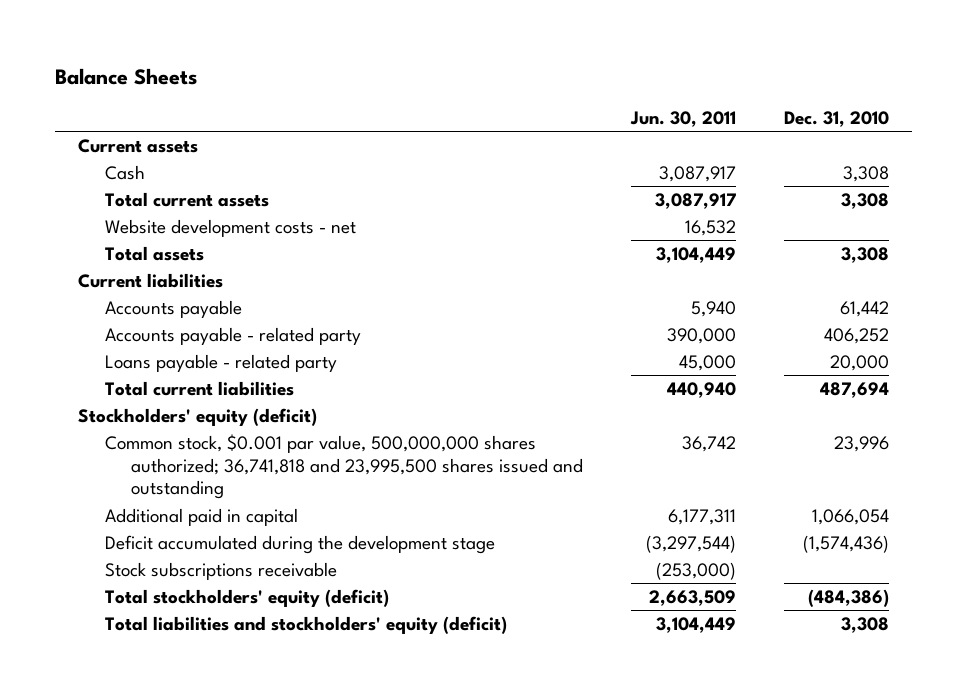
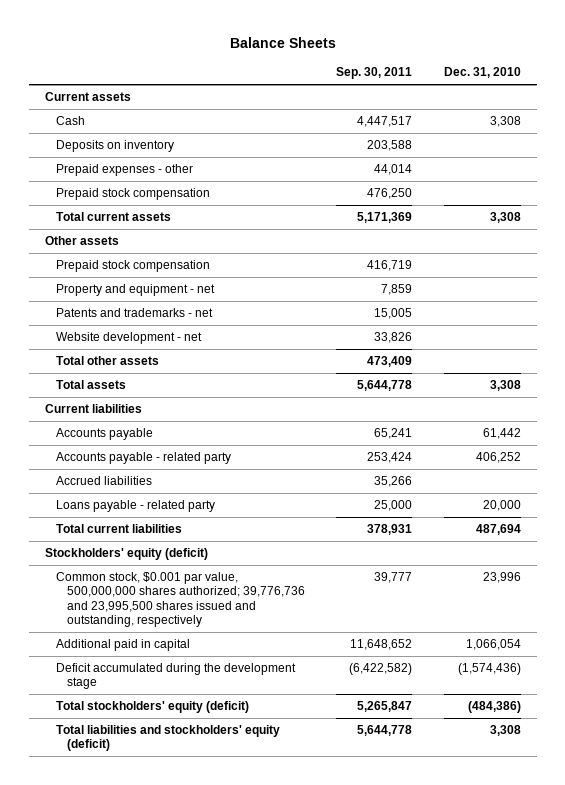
[629,110,736,127] Jun. 30, 2011 -> none
none -> [336,67,413,80] Sep. 30, 2011
none -> [55,140,174,153] Deposits on inventory
none -> [55,164,193,177] Prepaid expenses - other
none -> [55,188,210,201] Prepaid stock compensation
none -> [44,236,119,246] Other assets
none -> [55,260,210,273] Prepaid stock compensation
none -> [55,284,215,297] Property and equipment - net
none -> [55,308,213,318] Patents and trademarks - net
[104,219,356,238] Website development costs - net -> [55,332,202,345] Website development - net
none -> [55,356,159,366] Total other assets
none -> [55,476,152,486] Accrued liabilities
[104,434,584,500] Common stock, $0.001 par value, 500,000,000 shares authorized; 36,741,818 and 23,995,500 shares issued and outstanding -> [55,572,305,627] Common stock, $0.001 par value, 500,000,000 shares authorized; 39,776,736 and 23,995,500 shares issued and outstanding, respectively
[104,562,337,581] Stock subscriptions receivable -> none

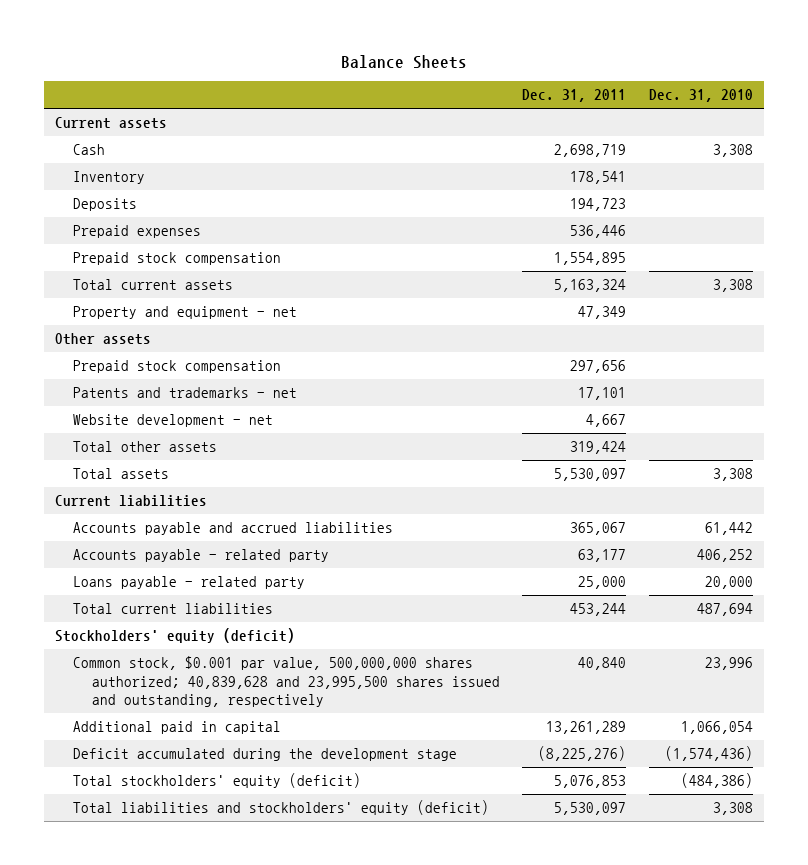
[336,67,413,80] Sep. 30, 2011 -> none
none -> [522,89,627,103] Dec. 31, 2011
none -> [73,171,146,185] Inventory
[55,140,174,153] Deposits on inventory -> [73,198,138,212] Deposits
[55,164,193,177] Prepaid expenses - other -> [73,225,202,239] Prepaid expenses
[55,284,215,297] Property and equipment - net -> [73,306,298,320] Property and equipment - net
[55,428,153,441] Accounts payable -> [73,522,394,536] Accounts payable and accrued liabilities
[55,476,152,486] Accrued liabilities -> none
[55,572,305,627] Common stock, $0.001 par value, 500,000,000 shares authorized; 39,776,736 and 23,995,500 shares issued and outstanding, respectively -> [73,656,500,708] Common stock, $0.001 par value, 500,000,000 shares authorized; 40,839,628 and 23,995,500 shares issued and outstanding, respectively

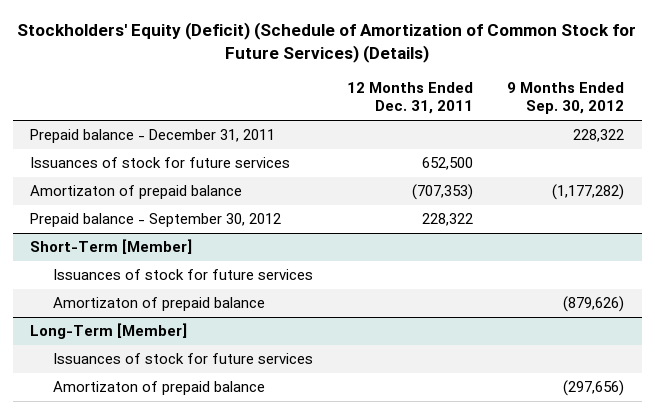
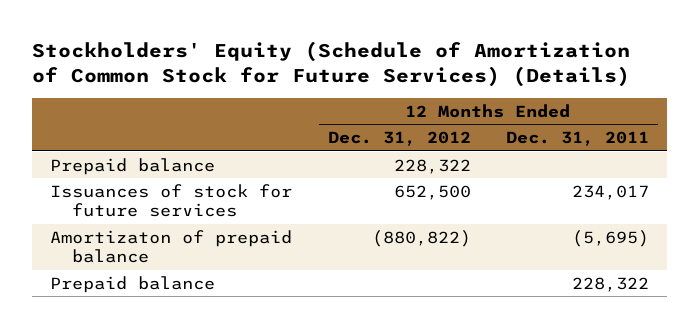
[17,22,637,63] Stockholders' Equity (Deficit) (Schedule of Amortization of Common Stock for Future Services) (Details) -> [32,41,631,88] Stockholders' Equity (Schedule of Amortization of Common Stock for Future Services) (Details)
[507,81,625,115] 9 Months Ended Sep. 30, 2012 -> none
none -> [327,131,471,147] Dec. 31, 2012
[30,239,193,255] Short-Term [Member] -> none
[52,269,313,281] Issuances of stock for future services -> none
[52,297,265,312] Amortizaton of prepaid balance -> none
[30,323,188,340] Long-Term [Member] -> none
[52,353,313,365] Issuances of stock for future services -> none
[52,381,265,396] Amortizaton of prepaid balance -> none
[30,129,276,144] Prepaid balance - December 31, 2011 -> [50,157,216,175] Prepaid balance
[421,157,473,171] 652,500 -> [572,184,650,200] 234,017
[411,184,473,201] (707,353) -> [572,229,650,247] (5,695)
[30,213,282,228] Prepaid balance - September 30, 2012 -> [50,275,216,293] Prepaid balance

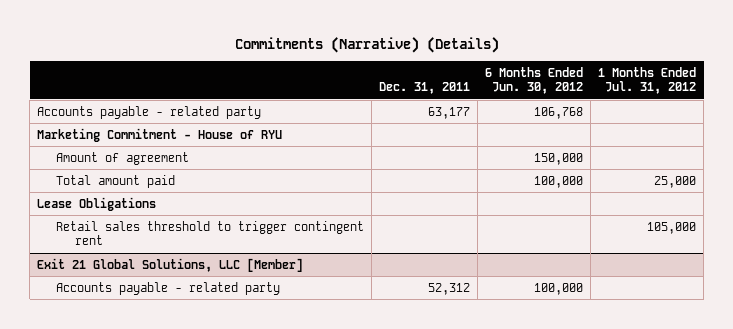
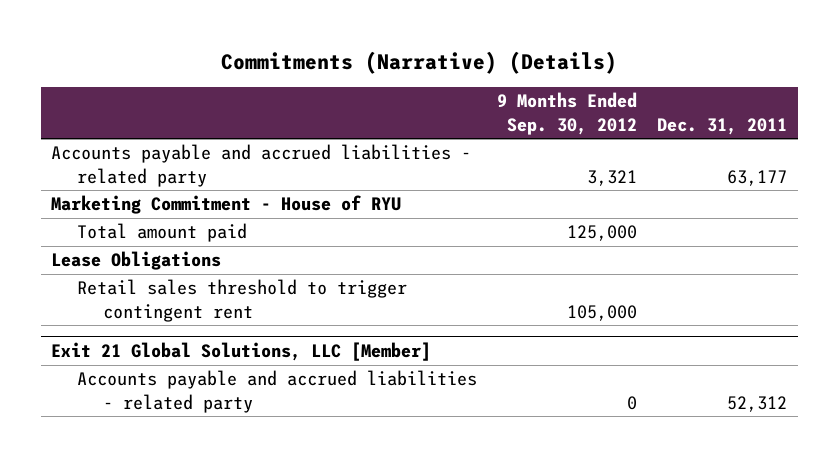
[485,66,584,95] 6 Months Ended Jun. 30, 2012 -> none
[598,66,697,95] 1 Months Ended Jul. 31, 2012 -> none
none -> [497,92,638,135] 9 Months Ended Sep. 30, 2012
[37,105,262,119] Accounts payable - related party -> [50,144,471,187] Accounts payable and accrued liabilities - related party
[56,151,190,165] Amount of agreement -> none
[56,281,281,295] Accounts payable - related party -> [76,370,477,413] Accounts payable and accrued liabilities - related party

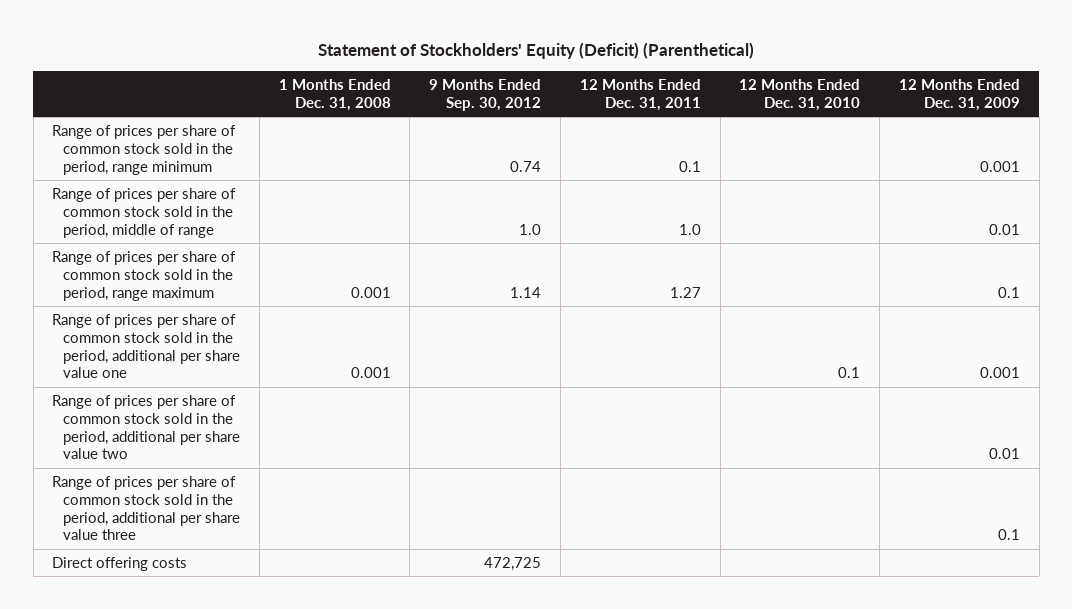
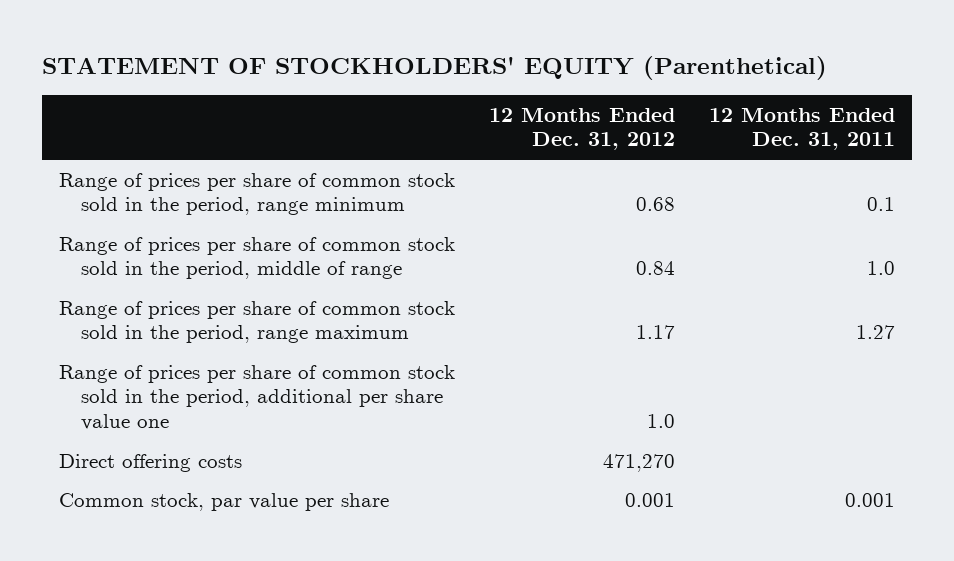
[318,42,755,60] Statement of Stockholders' Equity (Deficit) (Parenthetical) -> [42,56,828,81] STATEMENT OF STOCKHOLDERS' EQUITY (Parenthetical)
[278,78,391,111] 1 Months Ended Dec. 31, 2008 -> none
[429,78,542,111] 9 Months Ended Sep. 30, 2012 -> none
[739,78,861,111] 12 Months Ended Dec. 31, 2010 -> none
[898,78,1020,111] 12 Months Ended Dec. 31, 2009 -> none
none -> [489,107,676,151] 12 Months Ended Dec. 31, 2012
[52,395,241,460] Range of prices per share of common stock sold in the period, additional per share value two -> none
[52,476,241,541] Range of prices per share of common stock sold in the period, additional per share value three -> none
none -> [59,492,390,511] Common stock, par value per share

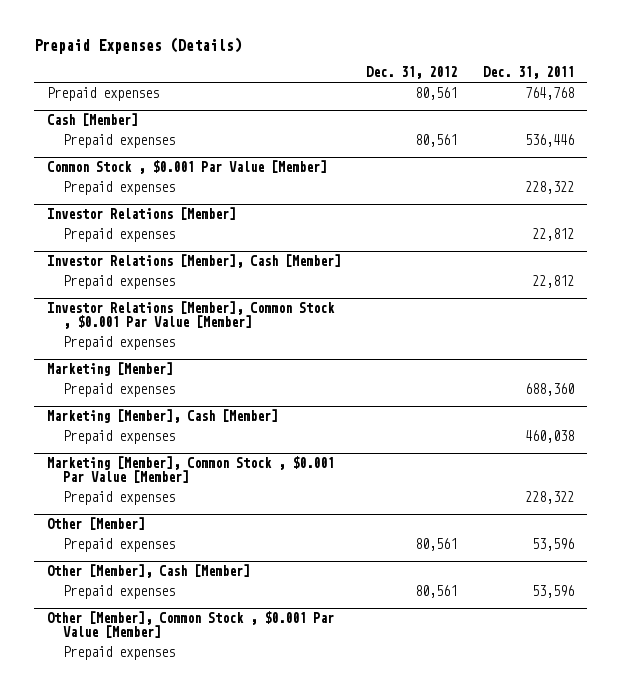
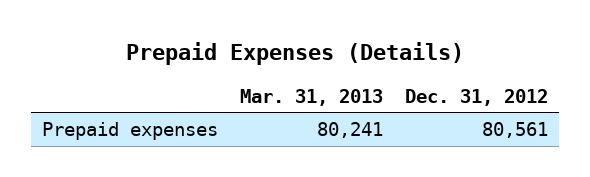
[483,66,575,80] Dec. 31, 2011 -> none
none -> [239,88,383,106] Mar. 31, 2013
[46,113,138,127] Cash [Member] -> none
[62,134,175,149] Prepaid expenses -> none
[46,160,327,175] Common Stock , $0.001 Par Value [Member] -> none
[62,181,175,196] Prepaid expenses -> none
[46,207,236,221] Investor Relations [Member] -> none
[62,228,175,243] Prepaid expenses -> none
[46,254,341,269] Investor Relations [Member], Cash [Member] -> none
[62,275,175,290] Prepaid expenses -> none
[46,301,335,330] Investor Relations [Member], Common Stock , $0.001 Par Value [Member] -> none
[62,336,175,351] Prepaid expenses -> none
[46,362,173,377] Marketing [Member] -> none
[62,383,175,398] Prepaid expenses -> none
[46,409,278,424] Marketing [Member], Cash [Member] -> none
[62,430,175,445] Prepaid expenses -> none
[46,456,334,484] Marketing [Member], Common Stock , $0.001 Par Value [Member] -> none
[62,491,175,506] Prepaid expenses -> none
[46,517,145,531] Other [Member] -> none
[62,538,175,553] Prepaid expenses -> none
[46,564,250,579] Other [Member], Cash [Member] -> none
[62,585,175,600] Prepaid expenses -> none
[46,611,334,639] Other [Member], Common Stock , $0.001 Par Value [Member] -> none
[62,646,175,661] Prepaid expenses -> none

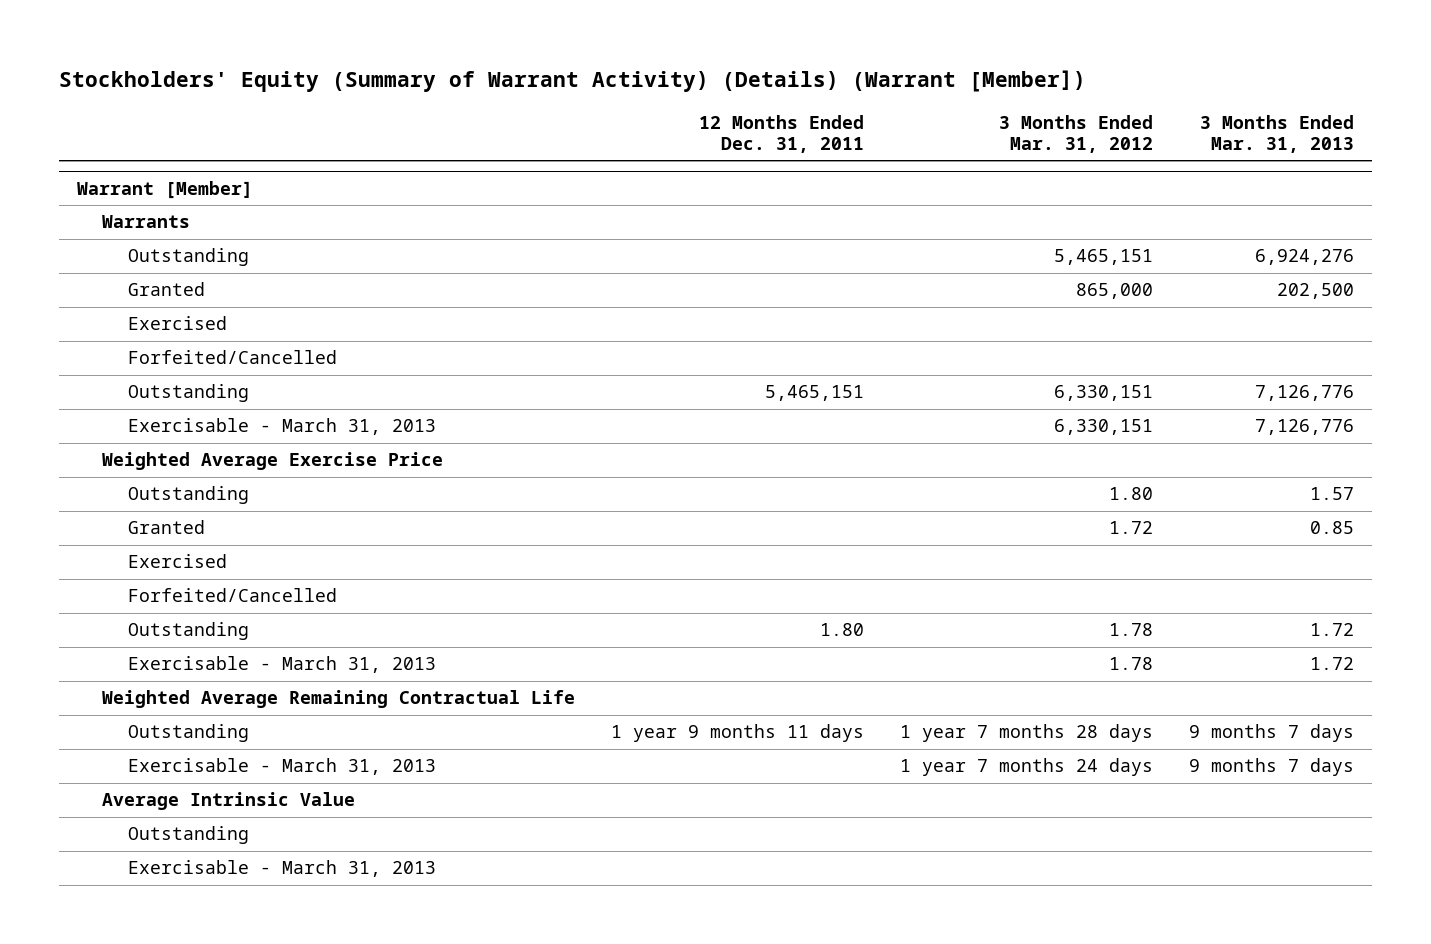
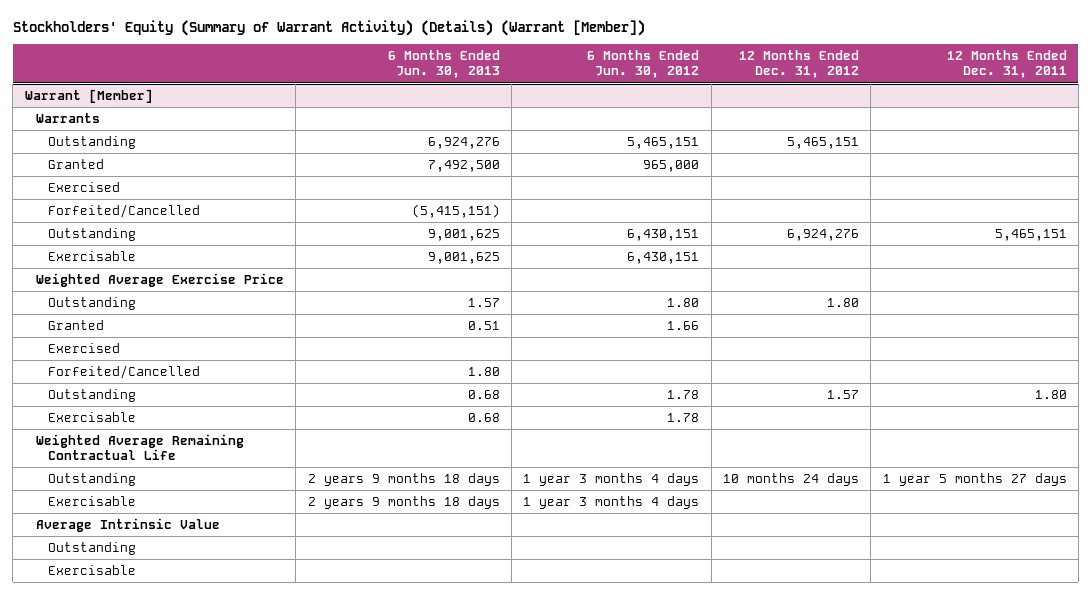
[999,114,1154,154] 3 Months Ended Mar. 31, 2012 -> none
[1199,114,1354,154] 3 Months Ended Mar. 31, 2013 -> none
none -> [387,50,500,79] 6 Months Ended Jun. 30, 2013
none -> [587,50,700,79] 6 Months Ended Jun. 30, 2012
none -> [738,50,859,79] 12 Months Ended Dec. 31, 2012
[127,418,436,436] Exercisable - March 31, 2013 -> [47,251,136,262] Exercisable
[127,656,436,674] Exercisable - March 31, 2013 -> [47,412,136,423] Exercisable
[611,724,865,743] 1 year 9 months 11 days -> [882,473,1067,487] 1 year 5 months 27 days
[127,758,436,776] Exercisable - March 31, 2013 -> [47,496,136,507] Exercisable
[127,860,436,878] Exercisable - March 31, 2013 -> [47,565,136,576] Exercisable

